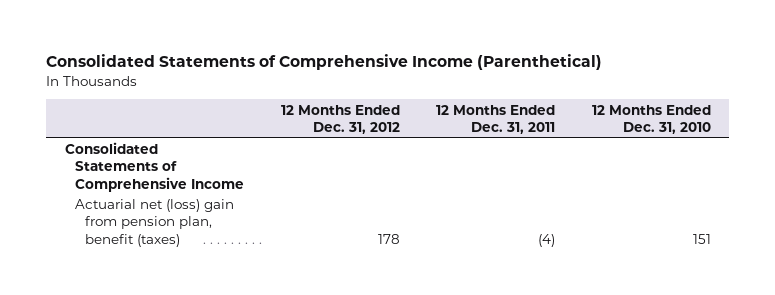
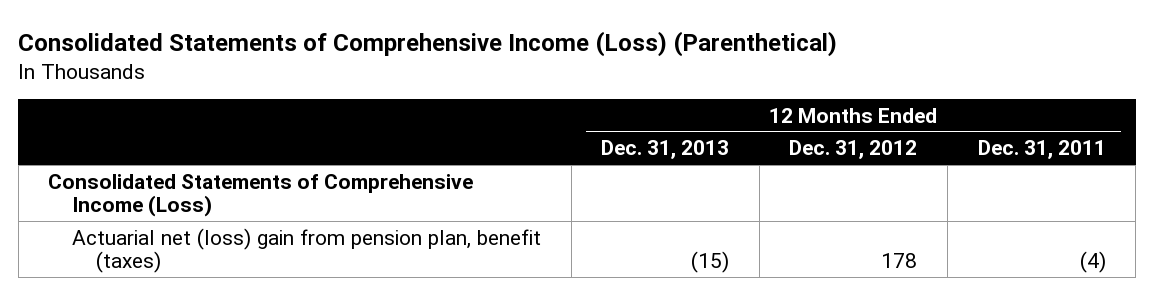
[46,54,603,71] Consolidated Statements of Comprehensive Income (Parenthetical) -> [18,30,838,57] Consolidated Statements of Comprehensive Income (Loss) (Parenthetical)
[591,104,711,134] 12 Months Ended Dec. 31, 2010 -> none
none -> [601,140,730,160] Dec. 31, 2013
[64,142,245,192] Consolidated Statements of Comprehensive Income -> [48,173,474,218] Consolidated Statements of Comprehensive Income (Loss)

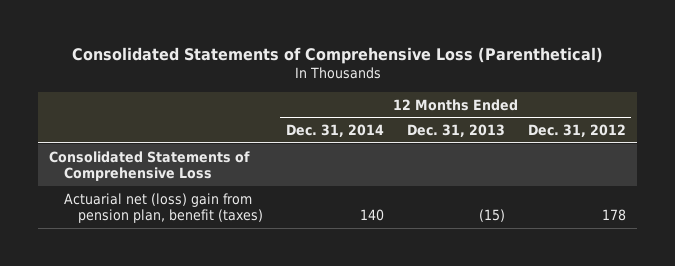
[18,30,838,57] Consolidated Statements of Comprehensive Income (Loss) (Parenthetical) -> [71,46,603,64] Consolidated Statements of Comprehensive Loss (Parenthetical)
[977,140,1106,160] Dec. 31, 2011 -> none
none -> [285,124,384,138] Dec. 31, 2014
[48,173,474,218] Consolidated Statements of Comprehensive Income (Loss) -> [49,150,251,182] Consolidated Statements of Comprehensive Loss

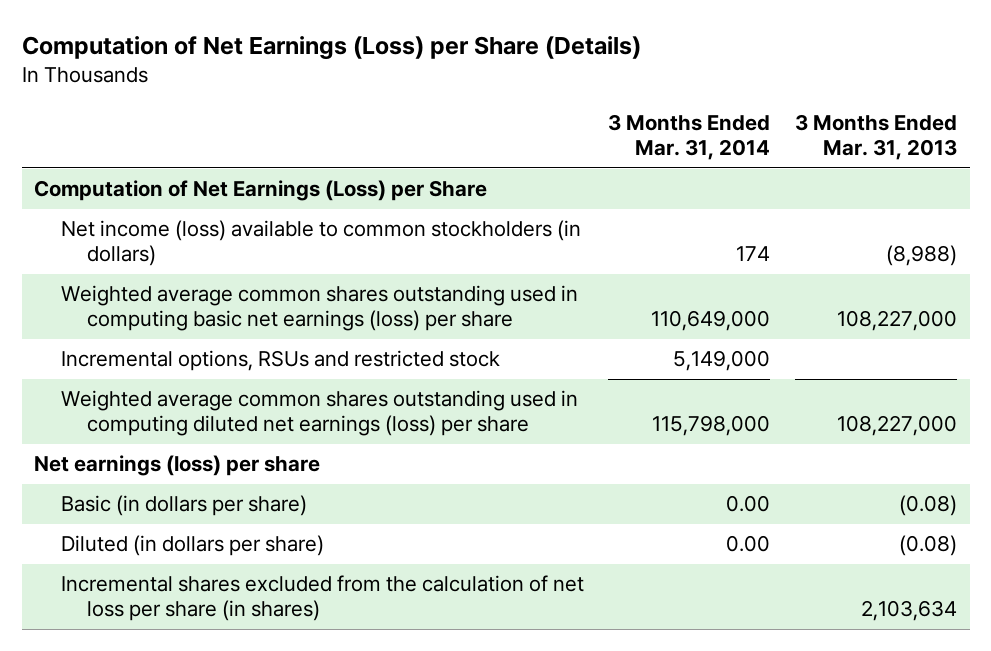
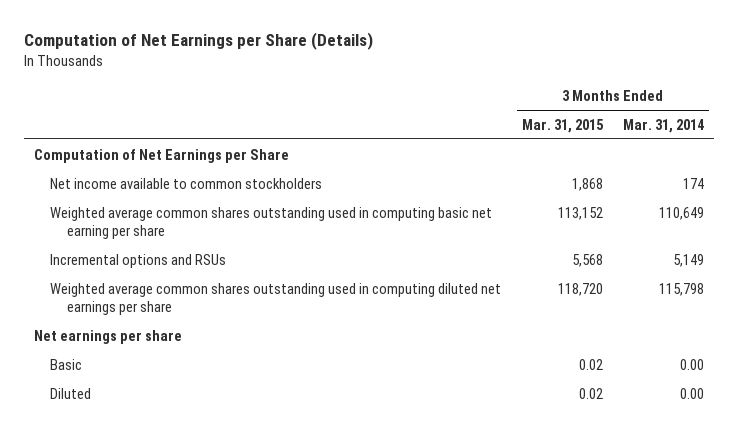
[21,35,641,60] Computation of Net Earnings (Loss) per Share (Details) -> [23,32,373,51] Computation of Net Earnings per Share (Details)
[795,114,958,160] 3 Months Ended Mar. 31, 2013 -> none
none -> [521,118,604,133] Mar. 31, 2015
[60,575,584,622] Incremental shares excluded from the calculation of net loss per share (in shares) -> none
[33,180,487,202] Computation of Net Earnings (Loss) per Share -> [33,148,289,163] Computation of Net Earnings per Share
[60,220,581,267] Net income (loss) available to common stockholders (in dollars) -> [50,177,323,189] Net income available to common stockholders
[60,285,578,332] Weighted average common shares outstanding used in computing basic net earnings (loss) per share -> [50,206,493,240] Weighted average common shares outstanding used in computing basic net earning per share
[651,310,771,332] 110,649,000 -> [659,206,705,220] 110,649
[60,350,500,372] Incremental options, RSUs and restricted stock -> [50,253,227,268] Incremental options and RSUs
[673,350,771,372] 5,149,000 -> [673,253,705,267] 5,149
[60,390,578,437] Weighted average common shares outstanding used in computing diluted net earnings (loss) per share -> [50,282,502,316] Weighted average common shares outstanding used in computing diluted net earnings per share
[652,415,771,437] 115,798,000 -> [659,282,705,296] 115,798
[33,455,320,477] Net earnings (loss) per share -> [33,329,182,344] Net earnings per share
[60,495,307,517] Basic (in dollars per share) -> [50,358,83,370] Basic
[60,535,324,557] Diluted (in dollars per share) -> [50,387,92,399] Diluted

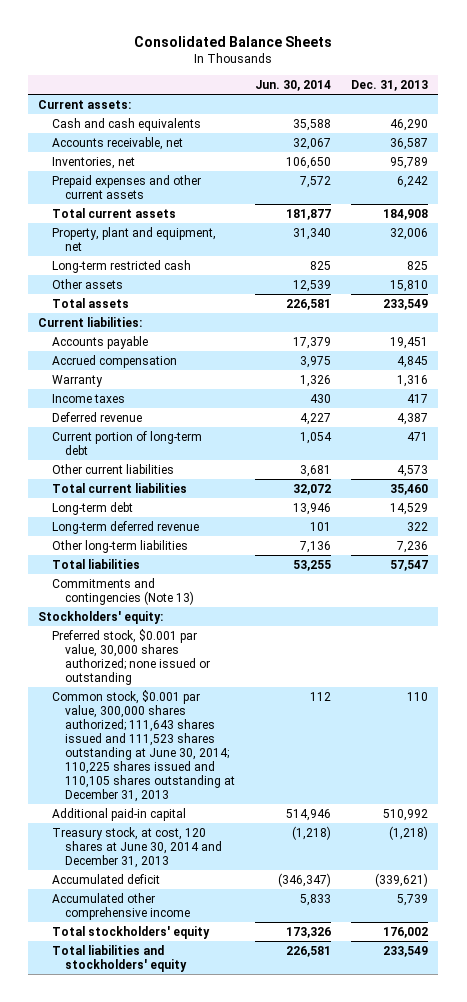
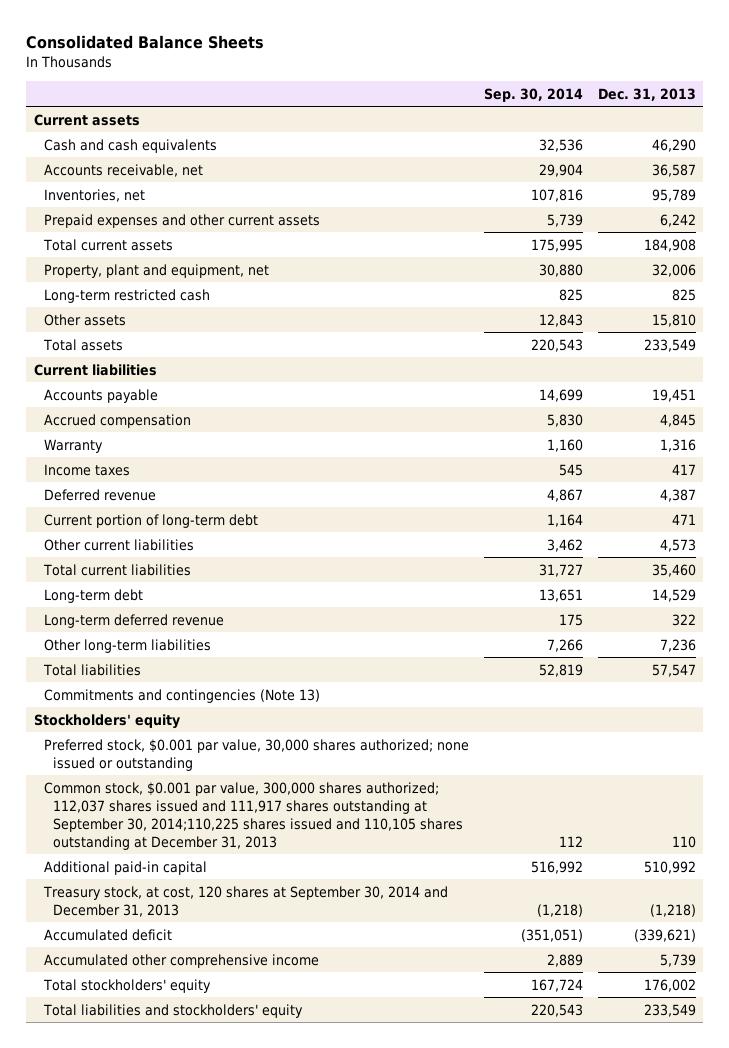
[255,80,332,92] Jun. 30, 2014 -> none
none -> [483,87,583,102] Sep. 30, 2014
[38,99,132,109] Current assets: -> [33,113,140,126] Current assets
[38,316,143,327] Current liabilities: -> [33,363,157,376] Current liabilities
[38,610,164,624] Stockholders' equity: -> [33,713,180,729] Stockholders' equity
[51,689,236,803] Common stock, $0.001 par value, 300,000 shares authorized; 111,643 shares issued and 111,523 shares outstanding at June 30, 2014; 110,225 shares issued and 110,105 shares outstanding at December 31, 2013 -> [43,781,464,850] Common stock, $0.001 par value, 300,000 shares authorized; 112,037 shares issued and 111,917 shares outstanding at September 30, 2014;110,225 shares issued and 110,105 shares outstanding at December 31, 2013
[51,826,223,868] Treasury stock, at cost, 120 shares at June 30, 2014 and December 31, 2013 -> [42,885,448,917] Treasury stock, at cost, 120 shares at September 30, 2014 and December 31, 2013

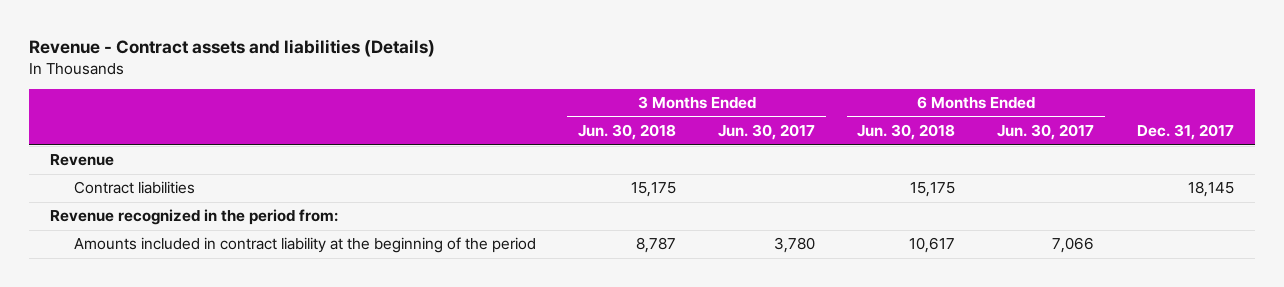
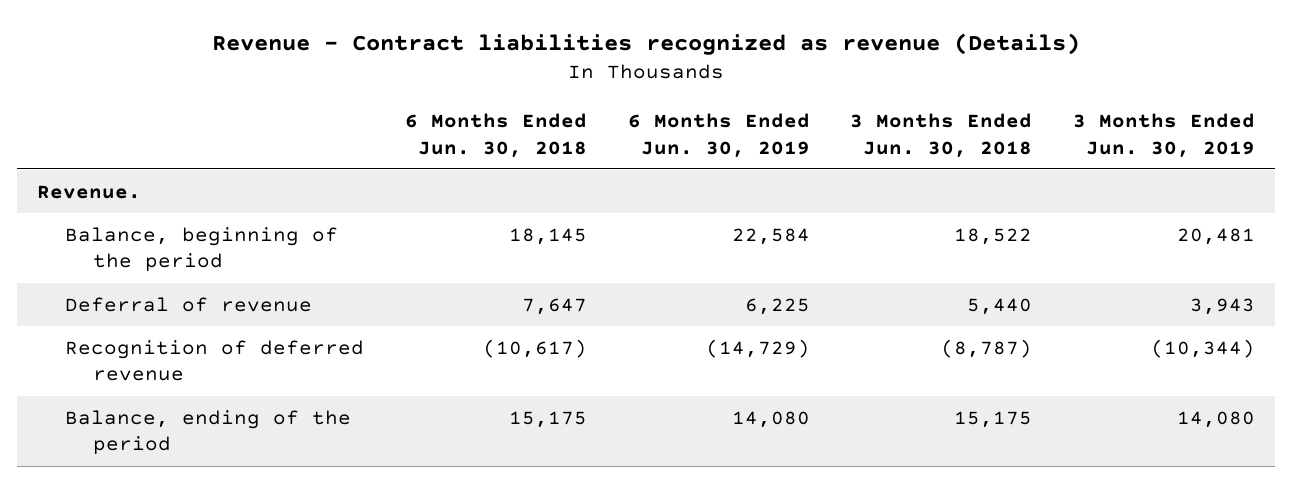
[29,38,436,57] Revenue - Contract assets and liabilities (Details) -> [212,32,1081,55] Revenue - Contract liabilities recognized as revenue (Details)
[718,124,816,141] Jun. 30, 2017 -> none
[997,124,1095,141] Jun. 30, 2017 -> none
[1136,124,1234,141] Dec. 31, 2017 -> none
none -> [627,112,810,158] 6 Months Ended Jun. 30, 2019
none -> [1073,112,1256,158] 3 Months Ended Jun. 30, 2019
[50,209,339,226] Revenue recognized in the period from: -> none
[73,237,536,254] Amounts included in contract liability at the beginning of the period -> none
[50,154,115,167] Revenue -> [37,184,142,199] Revenue.
none -> [65,226,339,273] Balance, beginning of the period
none -> [65,296,313,312] Deferral of revenue
none -> [65,339,365,382] Recognition of deferred revenue
[73,181,195,195] Contract liabilities -> [65,409,352,456] Balance, ending of the period

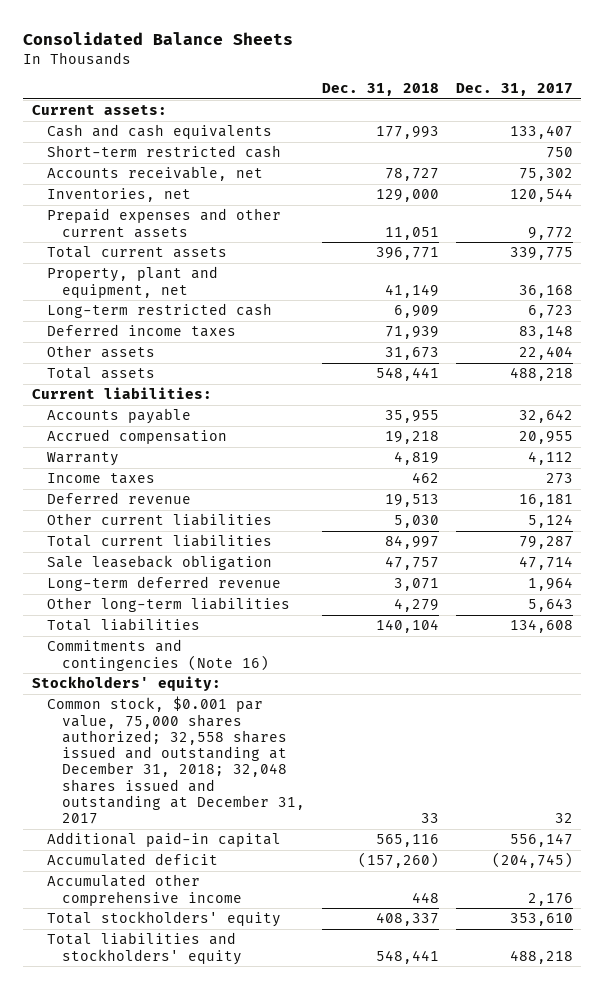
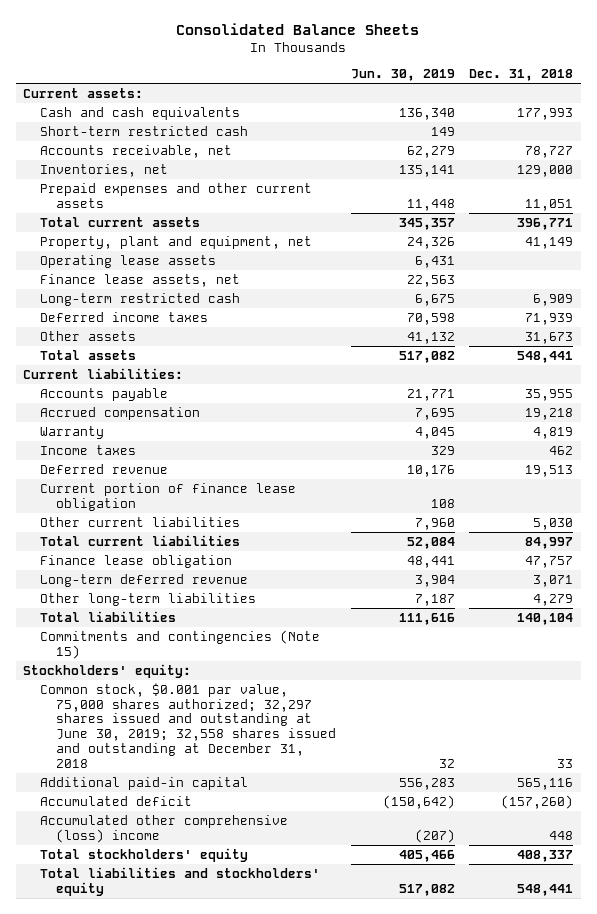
[455,83,573,97] Dec. 31, 2017 -> none
none -> [350,69,455,82] Jun. 30, 2019
none -> [39,254,216,268] Operating lease assets
none -> [39,273,240,287] Finance lease assets, net
none -> [39,482,296,511] Current portion of finance lease obligation
[46,555,272,571] Sale leaseback obligation -> [39,554,232,568] Finance lease obligation
[46,639,269,671] Commitments and contingencies (Note 16) -> [39,629,320,659] Commitments and contingencies (Note 15)
[46,696,305,825] Common stock, $0.001 par value, 75,000 shares authorized; 32,558 shares issued and outstanding at December 31, 2018; 32,048 shares issued and outstanding at December 31, 2017 -> [39,682,337,768] Common stock, $0.001 par value, 75,000 shares authorized; 32,297 shares issued and outstanding at June 30, 2019; 32,558 shares issued and outstanding at December 31, 2018
[46,874,242,906] Accumulated other comprehensive income -> [39,814,288,843] Accumulated other comprehensive (loss) income

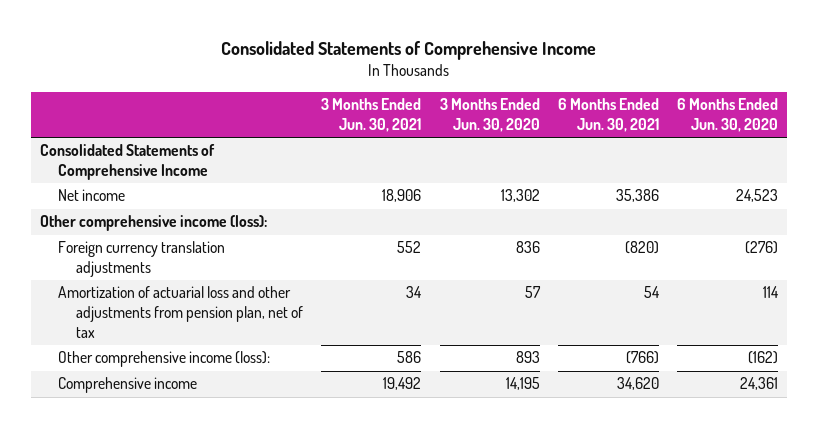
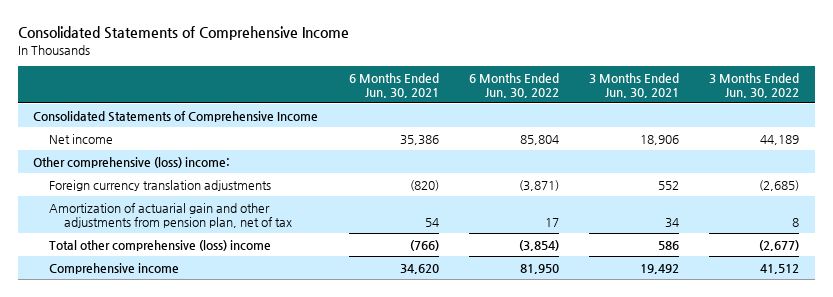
[439,98,540,133] 3 Months Ended Jun. 30, 2020 -> none
[677,98,779,133] 6 Months Ended Jun. 30, 2020 -> none
none -> [468,72,559,98] 6 Months Ended Jun. 30, 2022
none -> [709,72,800,98] 3 Months Ended Jun. 30, 2022
[40,215,268,232] Other comprehensive income (loss): -> [33,156,231,168] Other comprehensive (loss) income:
[58,286,304,338] Amortization of actuarial loss and other adjustments from pension plan, net of tax -> [48,202,292,228] Amortization of actuarial gain and other adjustments from pension plan, net of tax
[58,351,271,368] Other comprehensive income (loss): -> [48,239,271,251] Total other comprehensive (loss) income

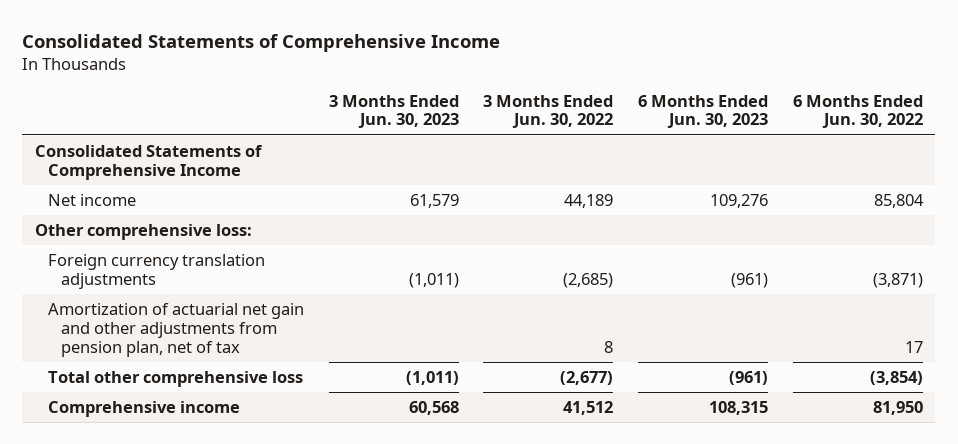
[348,72,439,98] 6 Months Ended Jun. 30, 2021 -> none
[589,72,680,98] 3 Months Ended Jun. 30, 2021 -> none
none -> [328,94,459,129] 3 Months Ended Jun. 30, 2023
none -> [638,94,769,129] 6 Months Ended Jun. 30, 2023
[33,156,231,168] Other comprehensive (loss) income: -> [34,223,252,240] Other comprehensive loss:
[48,202,292,228] Amortization of actuarial gain and other adjustments from pension plan, net of tax -> [47,302,304,357] Amortization of actuarial net gain and other adjustments from pension plan, net of tax
[48,239,271,251] Total other comprehensive (loss) income -> [47,370,303,387] Total other comprehensive loss

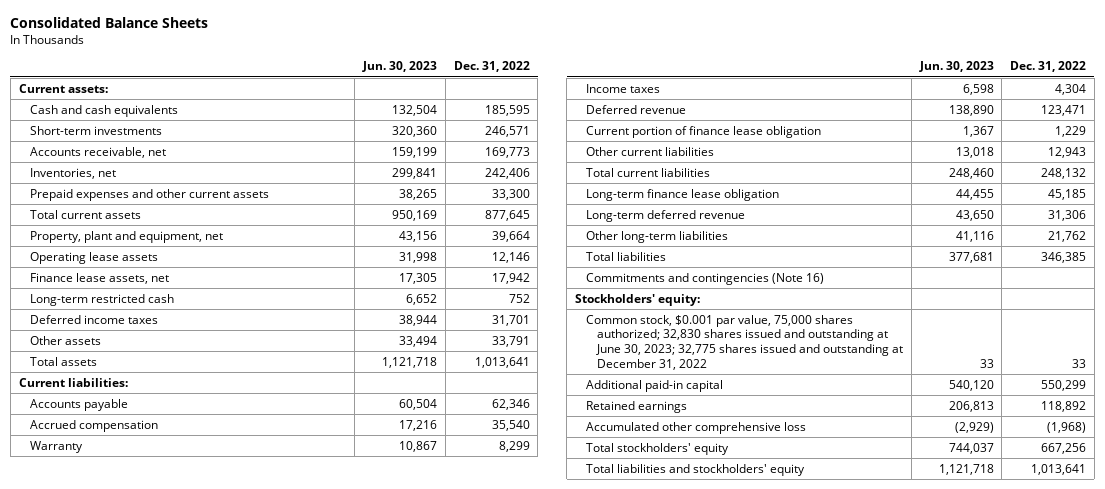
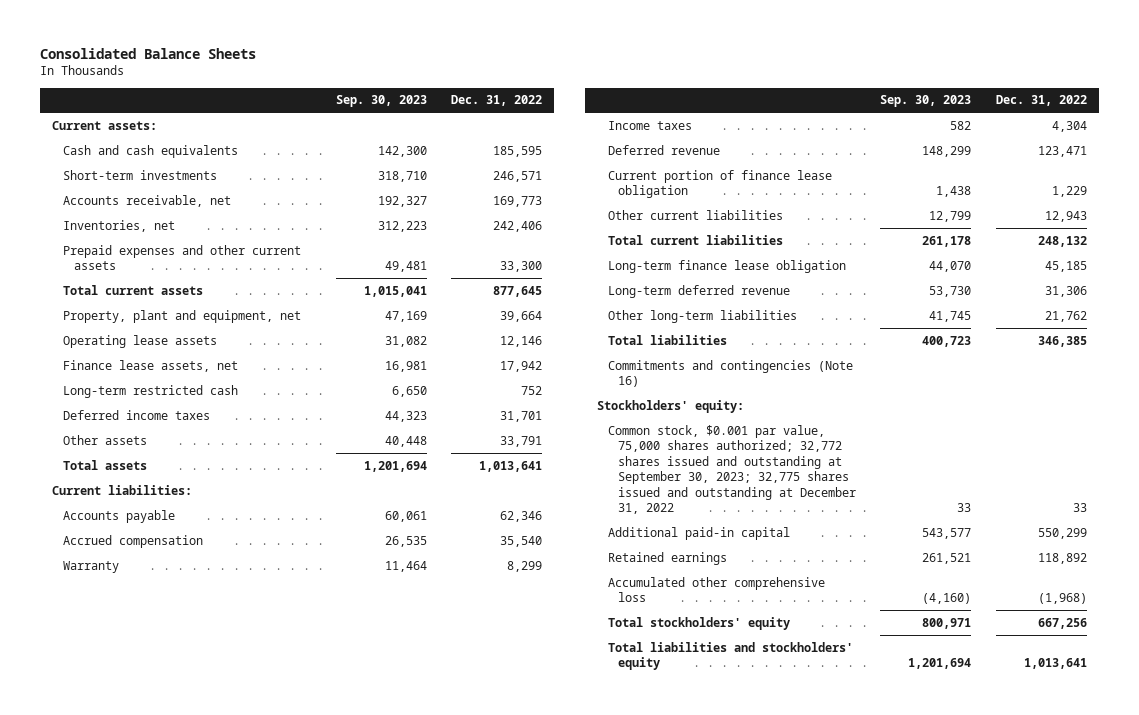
[362,61,438,73] Jun. 30, 2023 -> none
none -> [336,95,428,108] Sep. 30, 2023
[586,314,904,370] Common stock, $0.001 par value, 75,000 shares authorized; 32,830 shares issued and outstanding at June 30, 2023; 32,775 shares issued and outstanding at December 31, 2022 -> [607,424,857,515] Common stock, $0.001 par value, 75,000 shares authorized; 32,772 shares issued and outstanding at September 30, 2023; 32,775 shares issued and outstanding at December 31, 2022

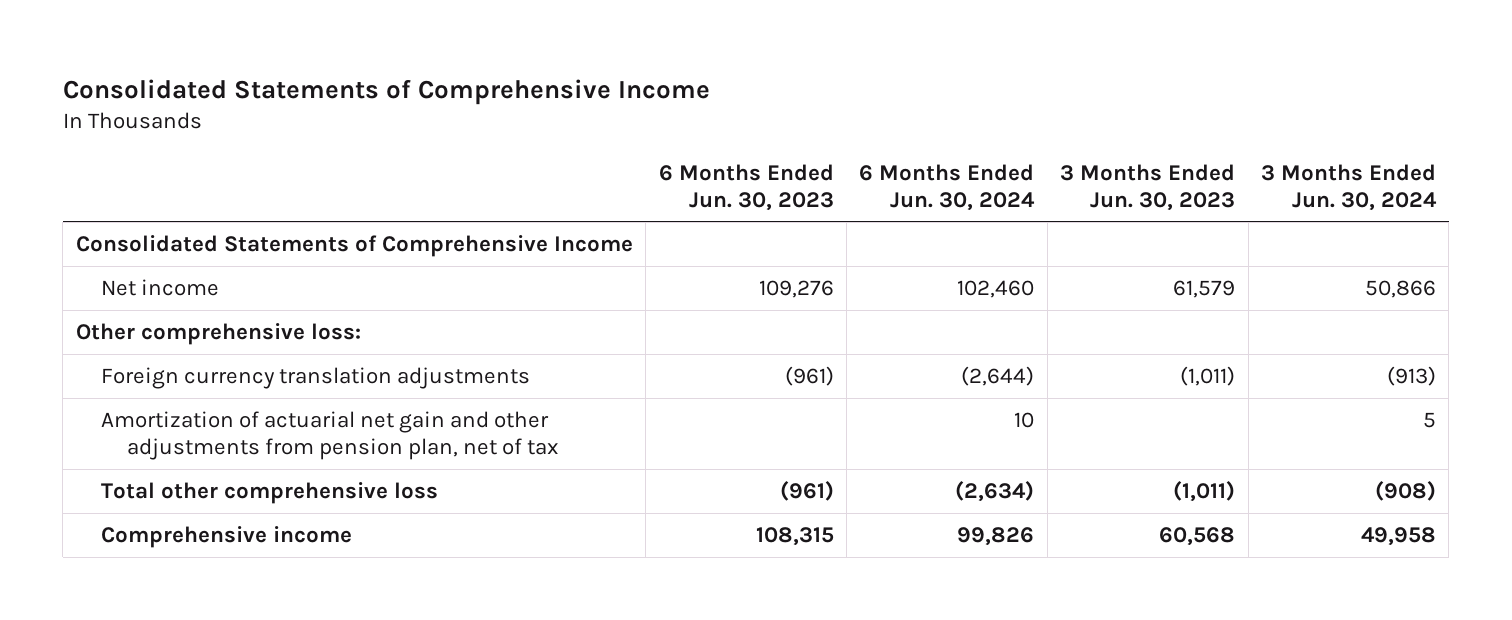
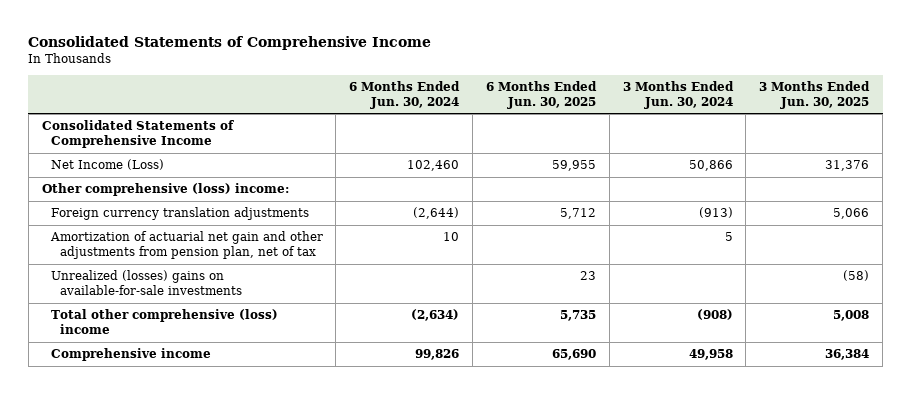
[658,164,834,211] 6 Months Ended Jun. 30, 2023 -> none
[1060,164,1236,211] 3 Months Ended Jun. 30, 2023 -> none
none -> [485,81,597,109] 6 Months Ended Jun. 30, 2025
none -> [759,81,871,109] 3 Months Ended Jun. 30, 2025
[101,279,220,297] Net income -> [50,159,164,171] Net Income (Loss)
[75,323,361,346] Other comprehensive loss: -> [41,183,289,197] Other comprehensive (loss) income:
none -> [50,270,242,295] Unrealized (losses) gains on available-for-sale investments
[101,482,439,505] Total other comprehensive loss -> [50,309,278,334] Total other comprehensive (loss) income

